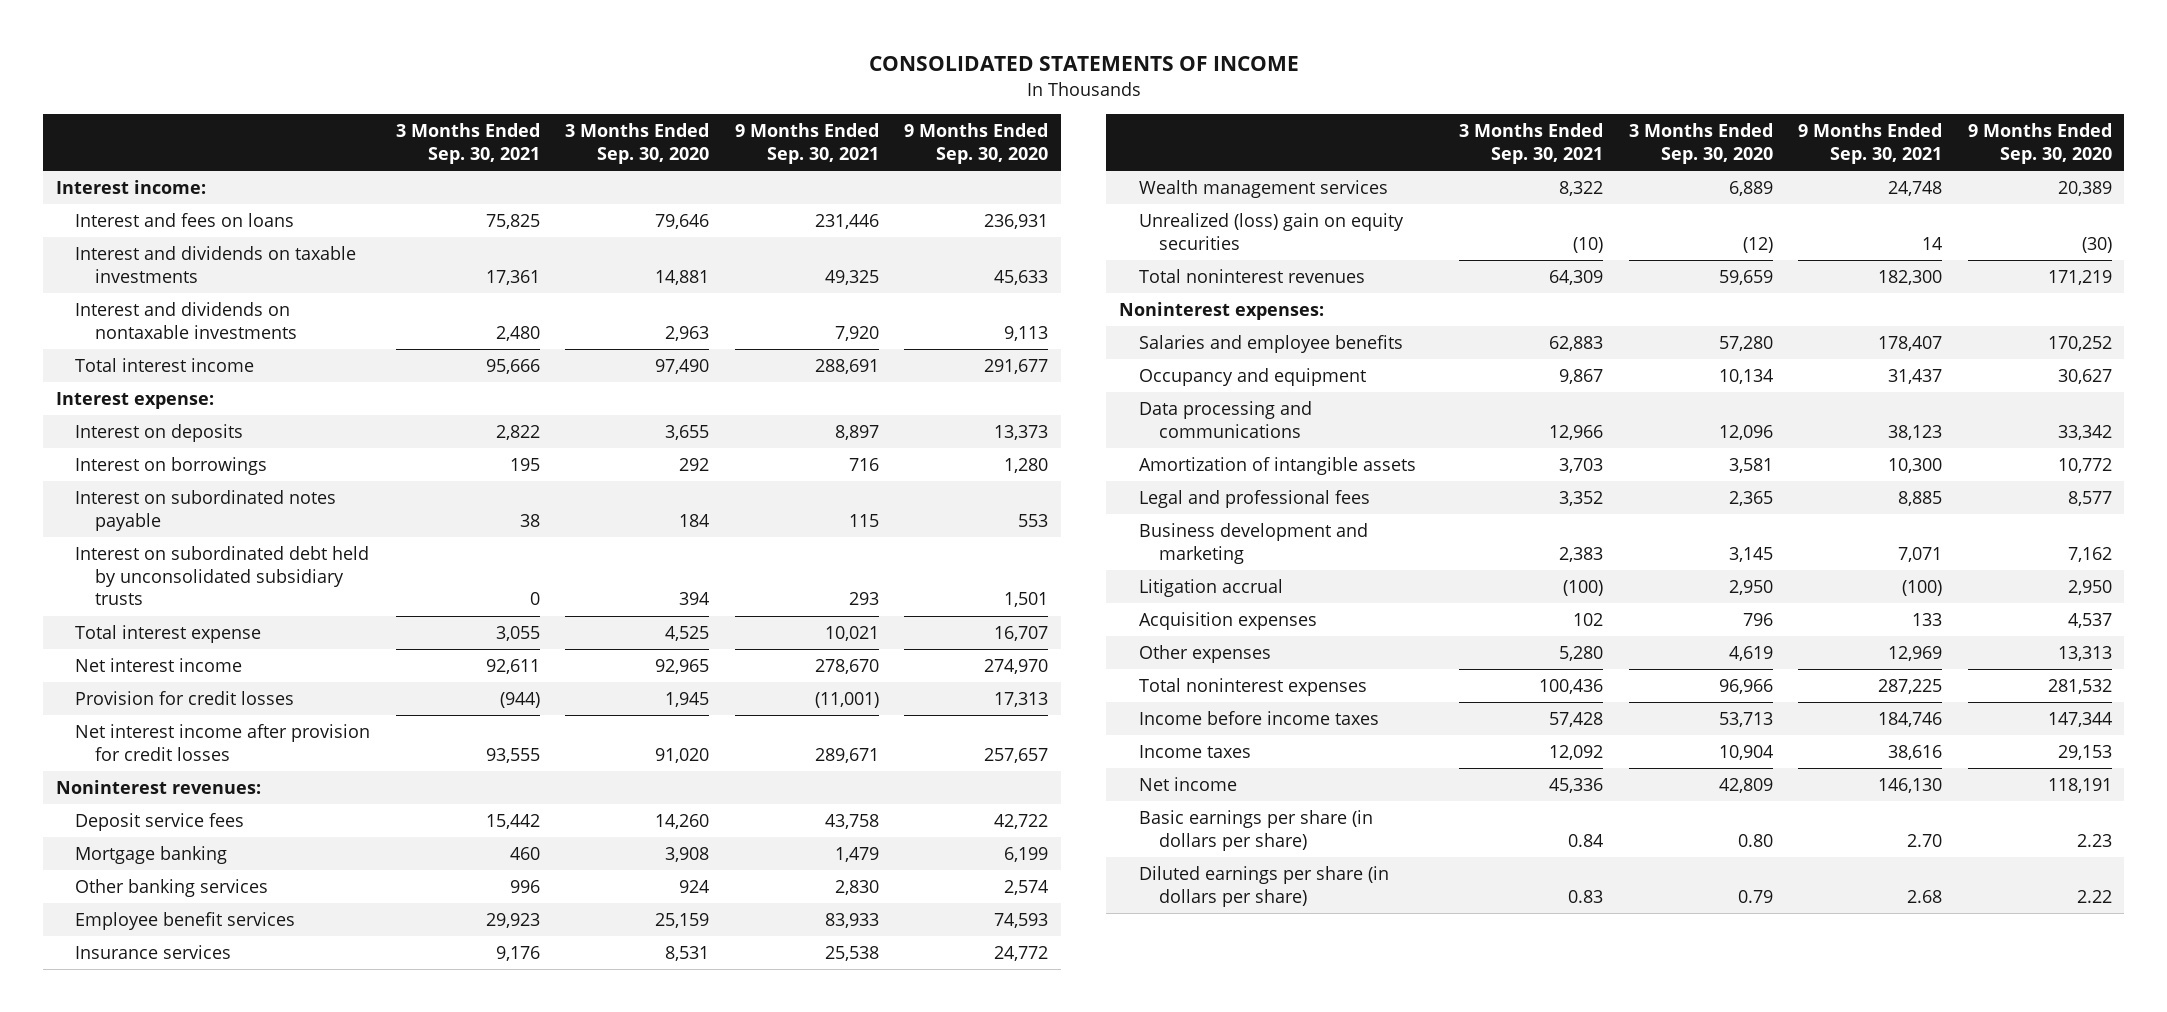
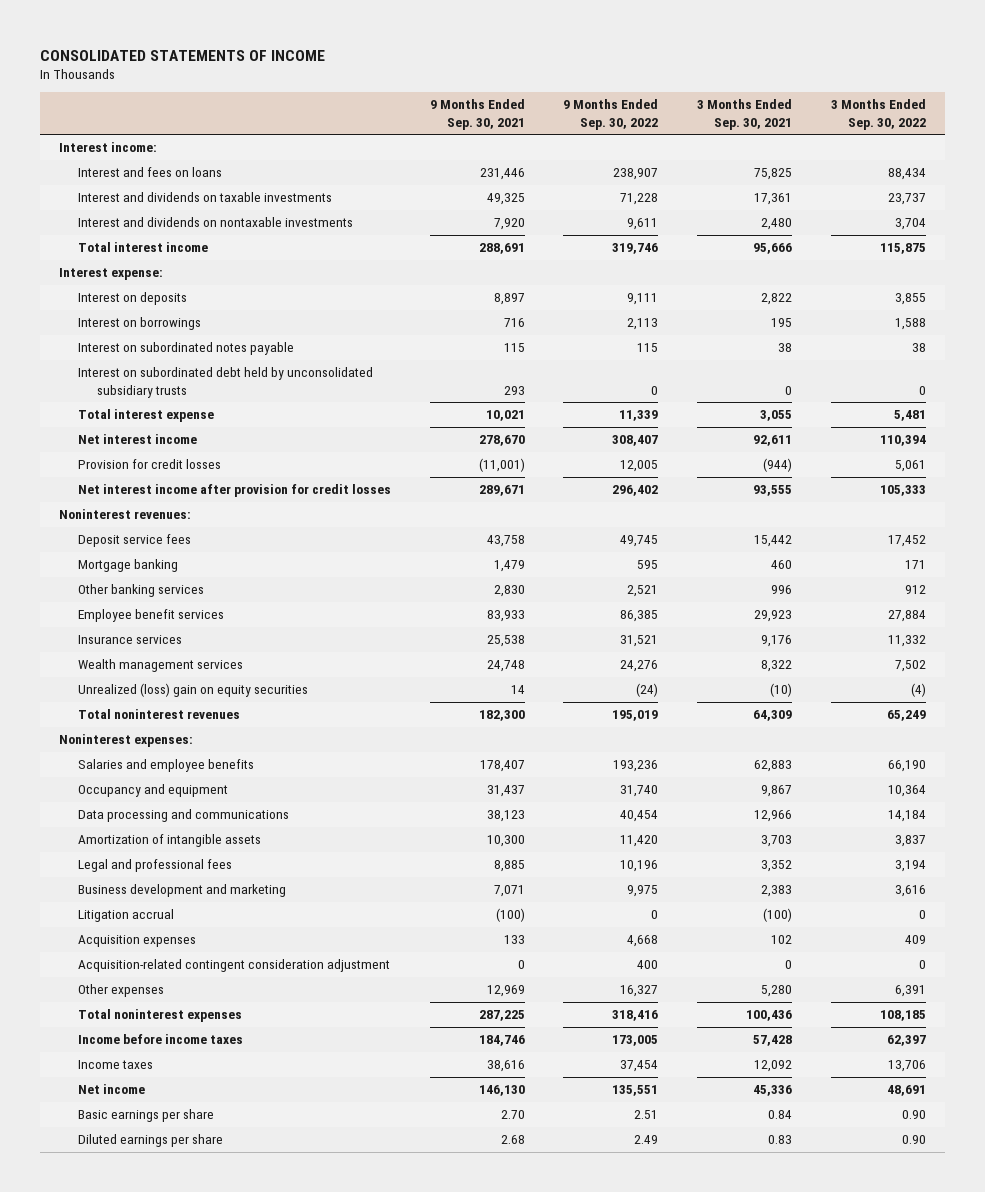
[565,123,710,164] 3 Months Ended Sep. 30, 2020 -> none
[904,123,1049,164] 9 Months Ended Sep. 30, 2020 -> none
none -> [563,99,659,130] 9 Months Ended Sep. 30, 2022
none -> [830,99,926,130] 3 Months Ended Sep. 30, 2022
none -> [78,959,391,973] Acquisition-related contingent consideration adjustment
[1138,810,1373,851] Basic earnings per share (in dollars per share) -> [78,1109,215,1123] Basic earnings per share
[1138,866,1389,907] Diluted earnings per share (in dollars per share) -> [78,1134,224,1148] Diluted earnings per share

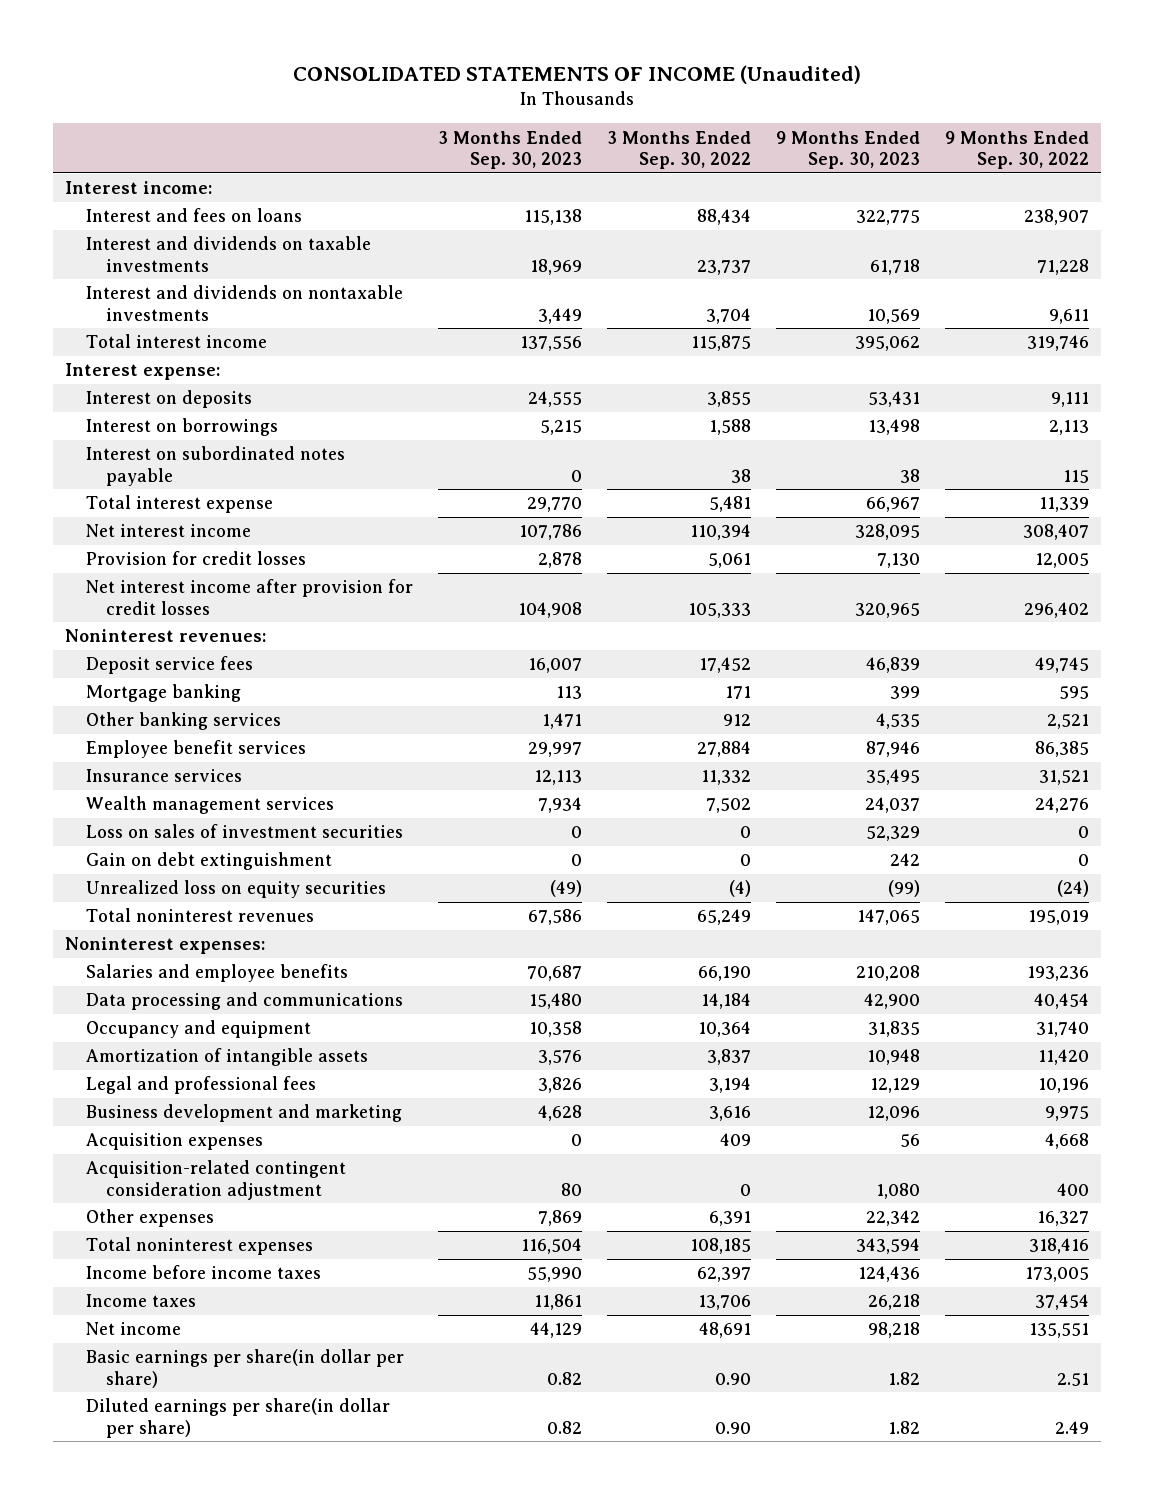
[39,49,325,61] CONSOLIDATED STATEMENTS OF INCOME -> [292,64,861,84] CONSOLIDATED STATEMENTS OF INCOME (Unaudited)
[429,99,525,130] 9 Months Ended Sep. 30, 2021 -> none
[696,99,792,130] 3 Months Ended Sep. 30, 2021 -> none
none -> [437,130,582,170] 3 Months Ended Sep. 30, 2023
none -> [775,130,920,170] 9 Months Ended Sep. 30, 2023
[78,367,374,398] Interest on subordinated debt held by unconsolidated subsidiary trusts -> none
none -> [85,824,403,839] Loss on sales of investment securities
none -> [85,852,332,871] Gain on debt extinguishment
[78,683,309,698] Unrealized (loss) gain on equity securities -> [85,880,386,899] Unrealized loss on equity securities
[78,784,229,798] Occupancy and equipment -> [85,1020,311,1039] Occupancy and equipment
[78,909,175,923] Litigation accrual -> none
[78,1109,215,1123] Basic earnings per share -> [85,1349,404,1388] Basic earnings per share(in dollar per share)
[78,1134,224,1148] Diluted earnings per share -> [85,1398,390,1438] Diluted earnings per share(in dollar per share)

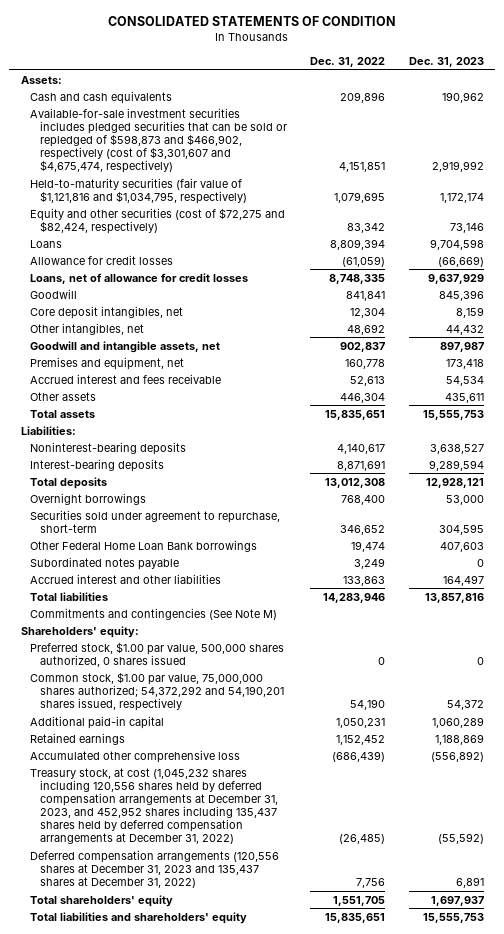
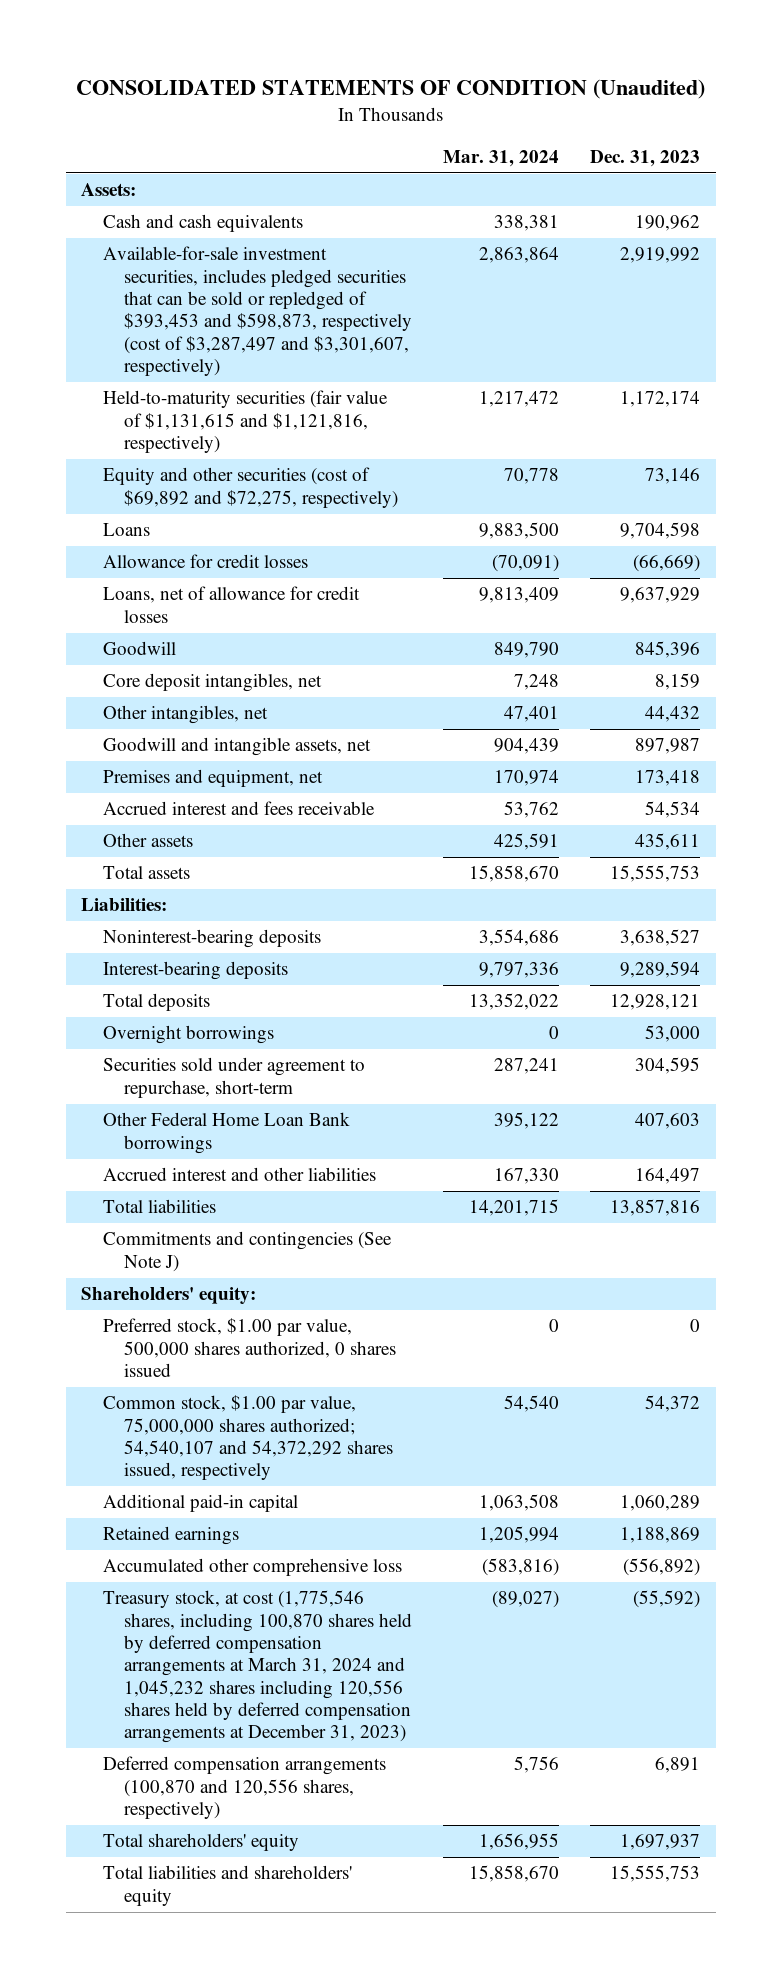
[108,16,397,27] CONSOLIDATED STATEMENTS OF CONDITION -> [75,79,705,100] CONSOLIDATED STATEMENTS OF CONDITION (Unaudited)
[310,57,386,68] Dec. 31, 2022 -> none
none -> [443,149,560,167] Mar. 31, 2024
[30,107,288,173] Available-for-sale investment securities includes pledged securities that can be sold or repledged of $598,873 and $466,902, respectively (cost of $3,301,607 and $4,675,474, respectively) -> [102,246,413,376] Available-for-sale investment securities, includes pledged securities that can be sold or repledged of $393,453 and $598,873, respectively (cost of $3,287,497 and $3,301,607, respectively)
[30,177,248,204] Held-to-maturity securities (fair value of $1,121,816 and $1,034,795, respectively) -> [102,390,388,454] Held-to-maturity securities (fair value of $1,131,615 and $1,121,816, respectively)
[30,207,286,234] Equity and other securities (cost of $72,275 and $82,424, respectively) -> [102,467,399,508] Equity and other securities (cost of $69,892 and $72,275, respectively)
[30,556,180,570] Subordinated notes payable -> none
[30,607,278,620] Commitments and contingencies (See Note M) -> [102,1231,392,1272] Commitments and contingencies (See Note J)
[30,671,285,711] Common stock, $1.00 par value, 75,000,000 shares authorized; 54,372,292 and 54,190,201 shares issued, respectively -> [102,1395,394,1481] Common stock, $1.00 par value, 75,000,000 shares authorized; 54,540,107 and 54,372,292 shares issued, respectively
[30,767,279,844] Treasury stock, at cost (1,045,232 shares including 120,556 shares held by deferred compensation arrangements at December 31, 2023, and 452,952 shares including 135,437 shares held by deferred compensation arrangements at December 31, 2022) -> [102,1590,413,1744] Treasury stock, at cost (1,775,546 shares, including 100,870 shares held by deferred compensation arrangements at March 31, 2024 and 1,045,232 shares including 120,556 shares held by deferred compensation arrangements at December 31, 2023)
[30,849,280,888] Deferred compensation arrangements (120,556 shares at December 31, 2023 and 135,437 shares at December 31, 2022) -> [102,1756,386,1820] Deferred compensation arrangements (100,870 and 120,556 shares, respectively)

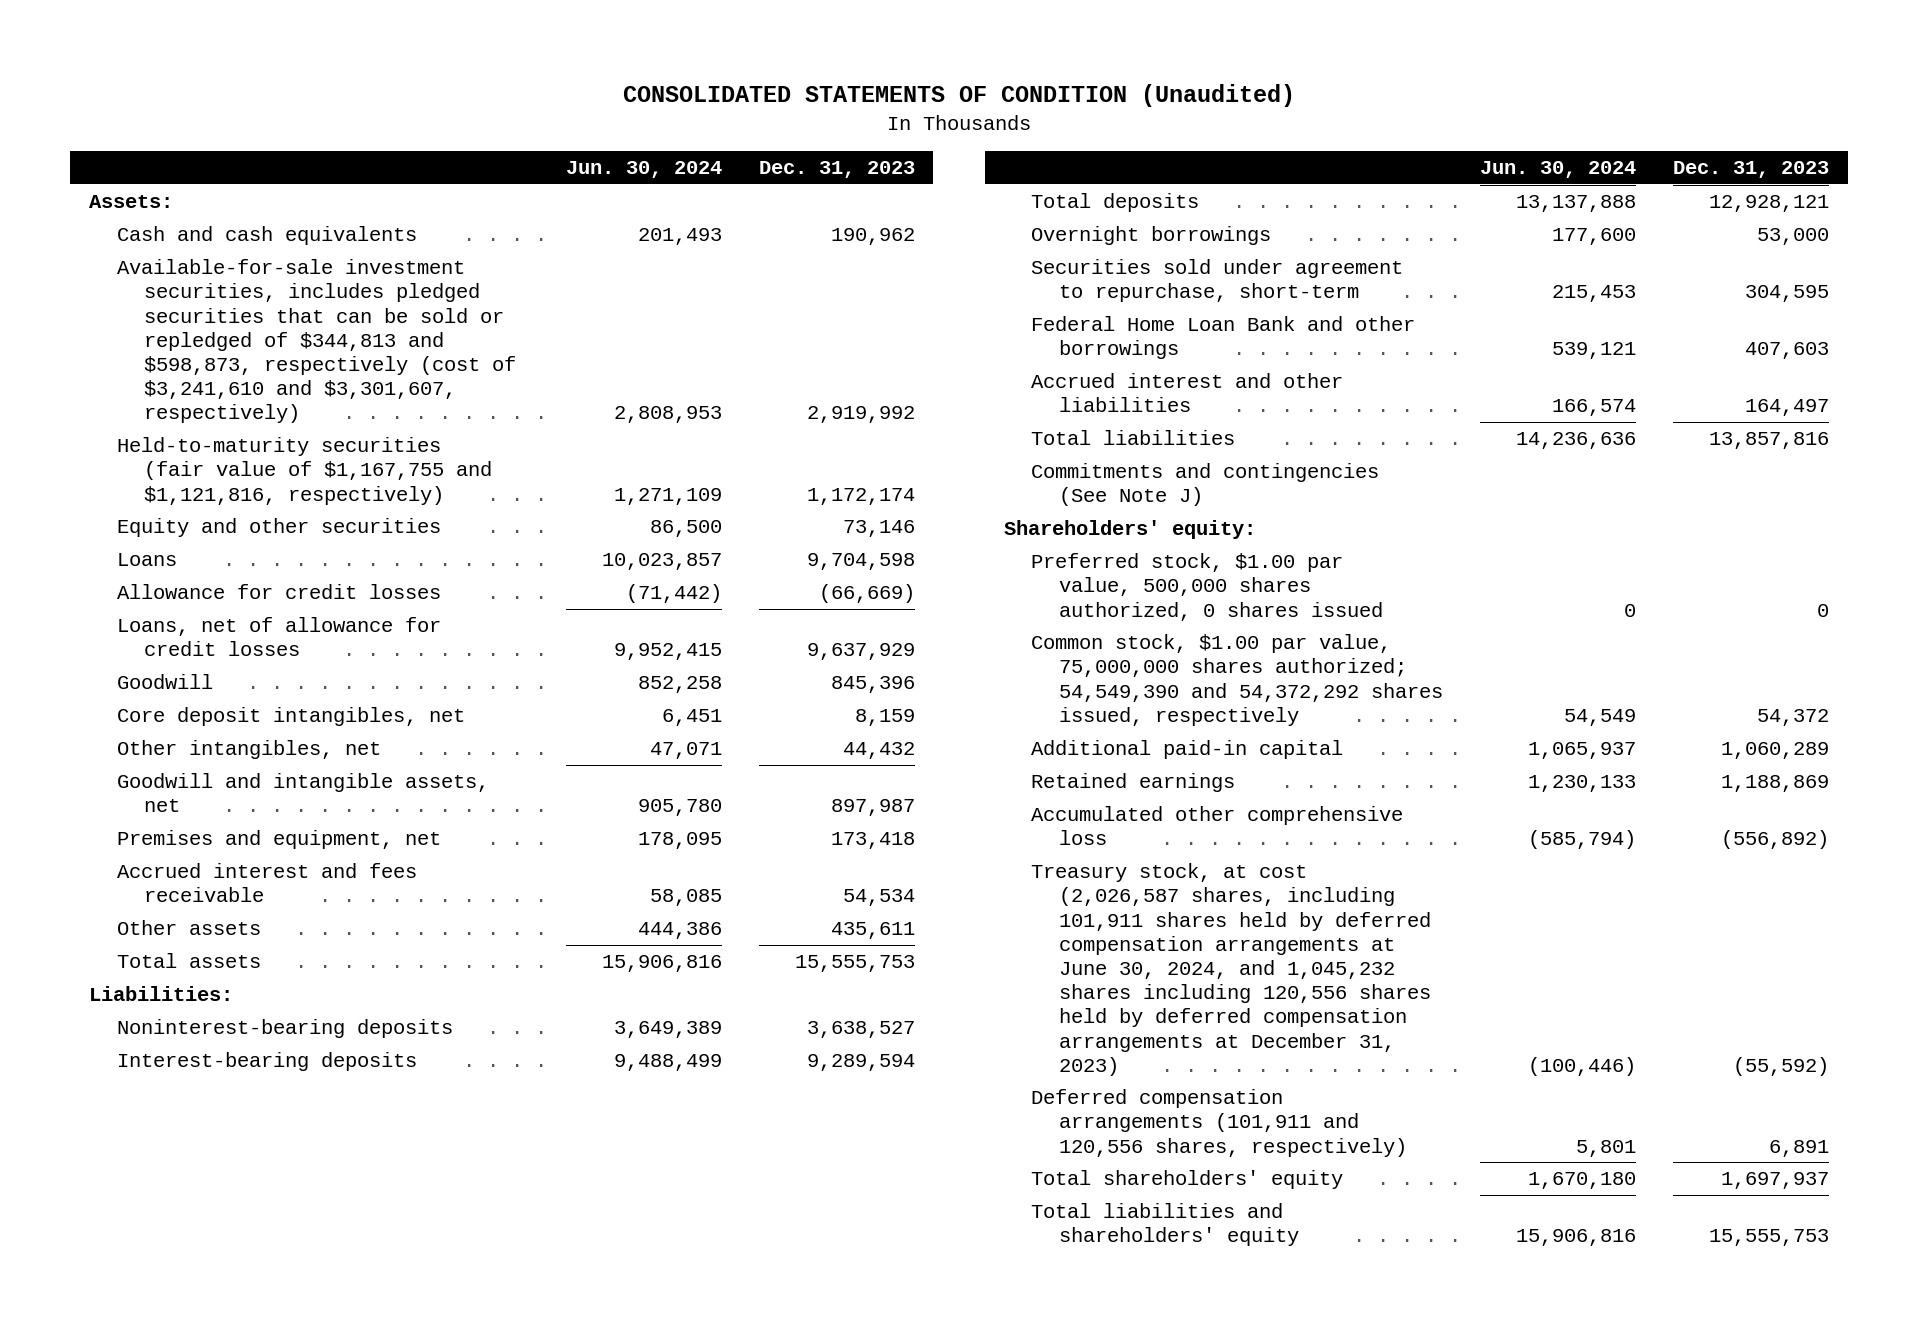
[443,149,560,167] Mar. 31, 2024 -> none
none -> [565,160,722,178] Jun. 30, 2024
[102,246,413,376] Available-for-sale investment securities, includes pledged securities that can be sold or repledged of $393,453 and $598,873, respectively (cost of $3,287,497 and $3,301,607, respectively) -> [116,259,517,424] Available-for-sale investment securities, includes pledged securities that can be sold or repledged of $344,813 and $598,873, respectively (cost of $3,241,610 and $3,301,607, respectively)
[102,390,388,454] Held-to-maturity securities (fair value of $1,131,615 and $1,121,816, respectively) -> [116,437,493,505] Held-to-maturity securities (fair value of $1,167,755 and $1,121,816, respectively)
[102,467,399,508] Equity and other securities (cost of $69,892 and $72,275, respectively) -> [116,518,441,538] Equity and other securities
[102,1112,350,1154] Other Federal Home Loan Bank borrowings -> [1031,316,1416,360] Federal Home Loan Bank and other borrowings
[102,1395,394,1481] Common stock, $1.00 par value, 75,000,000 shares authorized; 54,540,107 and 54,372,292 shares issued, respectively -> [1031,634,1443,726] Common stock, $1.00 par value, 75,000,000 shares authorized; 54,549,390 and 54,372,292 shares issued, respectively
[102,1590,413,1744] Treasury stock, at cost (1,775,546 shares, including 100,870 shares held by deferred compensation arrangements at March 31, 2024 and 1,045,232 shares including 120,556 shares held by deferred compensation arrangements at December 31, 2023) -> [1031,863,1431,1076] Treasury stock, at cost (2,026,587 shares, including 101,911 shares held by deferred compensation arrangements at June 30, 2024, and 1,045,232 shares including 120,556 shares held by deferred compensation arrangements at December 31, 2023)
[102,1756,386,1820] Deferred compensation arrangements (100,870 and 120,556 shares, respectively) -> [1031,1089,1407,1157] Deferred compensation arrangements (101,911 and 120,556 shares, respectively)

